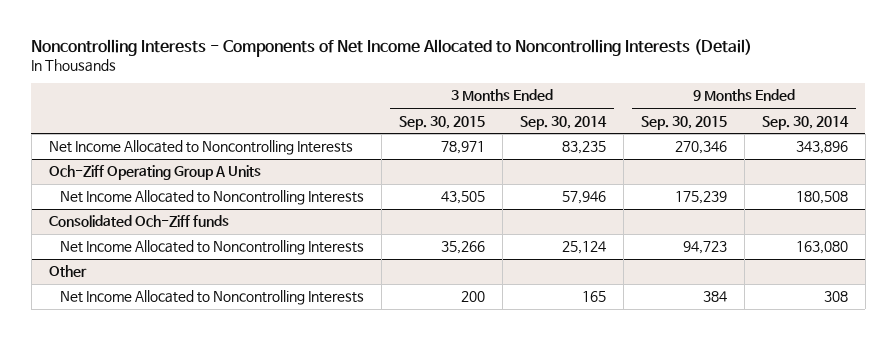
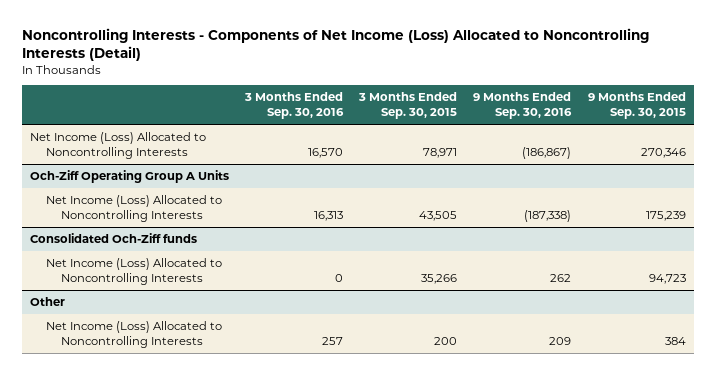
[31,38,753,57] Noncontrolling Interests - Components of Net Income Allocated to Noncontrolling Interests (Detail) -> [21,27,649,61] Noncontrolling Interests - Components of Net Income (Loss) Allocated to Noncontrolling Interests (Detail)
[519,115,607,130] Sep. 30, 2014 -> none
[761,115,849,130] Sep. 30, 2014 -> none
none -> [244,92,345,120] 3 Months Ended Sep. 30, 2016
none -> [473,92,573,120] 9 Months Ended Sep. 30, 2016
[48,140,353,156] Net Income Allocated to Noncontrolling Interests -> [29,132,206,160] Net Income (Loss) Allocated to Noncontrolling Interests
[59,190,364,206] Net Income Allocated to Noncontrolling Interests -> [45,195,222,223] Net Income (Loss) Allocated to Noncontrolling Interests
[59,240,364,256] Net Income Allocated to Noncontrolling Interests -> [45,258,222,286] Net Income (Loss) Allocated to Noncontrolling Interests
[59,290,364,306] Net Income Allocated to Noncontrolling Interests -> [45,321,222,349] Net Income (Loss) Allocated to Noncontrolling Interests

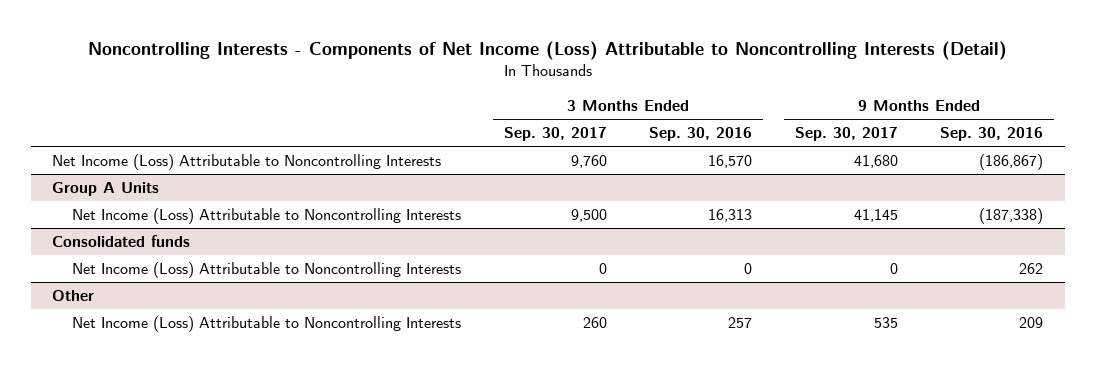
[21,27,649,61] Noncontrolling Interests - Components of Net Income (Loss) Allocated to Noncontrolling Interests (Detail) -> [87,40,1007,60] Noncontrolling Interests - Components of Net Income (Loss) Attributable to Noncontrolling Interests (Detail)
[358,92,458,120] 3 Months Ended Sep. 30, 2015 -> none
[587,92,686,120] 9 Months Ended Sep. 30, 2015 -> none
none -> [503,127,607,142] Sep. 30, 2017
none -> [794,127,898,142] Sep. 30, 2017
[29,132,206,160] Net Income (Loss) Allocated to Noncontrolling Interests -> [51,154,441,171] Net Income (Loss) Attributable to Noncontrolling Interests
[29,170,229,184] Och-Ziff Operating Group A Units -> [51,182,159,197] Group A Units
[45,195,222,223] Net Income (Loss) Allocated to Noncontrolling Interests -> [72,208,462,225] Net Income (Loss) Attributable to Noncontrolling Interests
[29,233,197,244] Consolidated Och-Ziff funds -> [51,235,190,248] Consolidated funds
[45,258,222,286] Net Income (Loss) Allocated to Noncontrolling Interests -> [72,262,462,279] Net Income (Loss) Attributable to Noncontrolling Interests
[45,321,222,349] Net Income (Loss) Allocated to Noncontrolling Interests -> [72,316,462,333] Net Income (Loss) Attributable to Noncontrolling Interests

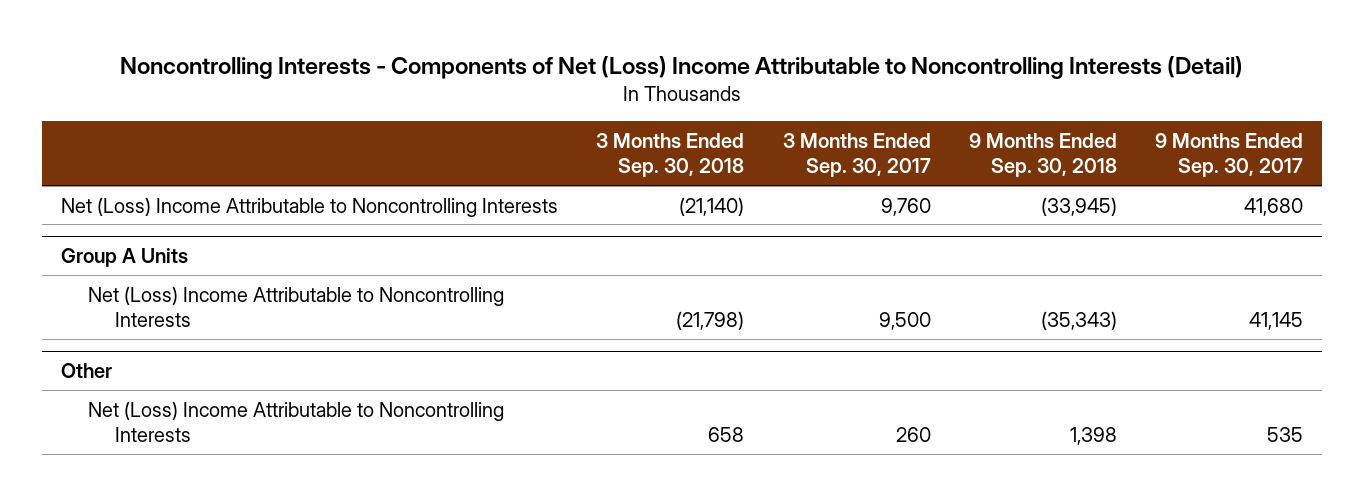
[87,40,1007,60] Noncontrolling Interests - Components of Net Income (Loss) Attributable to Noncontrolling Interests (Detail) -> [120,55,1244,79] Noncontrolling Interests - Components of Net (Loss) Income Attributable to Noncontrolling Interests (Detail)
[649,127,753,142] Sep. 30, 2016 -> none
[940,127,1044,142] Sep. 30, 2016 -> none
none -> [596,132,745,178] 3 Months Ended Sep. 30, 2018
none -> [968,132,1117,178] 9 Months Ended Sep. 30, 2018
[51,154,441,171] Net Income (Loss) Attributable to Noncontrolling Interests -> [61,196,559,217] Net (Loss) Income Attributable to Noncontrolling Interests
[51,235,190,248] Consolidated funds -> none
[72,262,462,279] Net Income (Loss) Attributable to Noncontrolling Interests -> none
[72,208,462,225] Net Income (Loss) Attributable to Noncontrolling Interests -> [88,285,505,328] Net (Loss) Income Attributable to Noncontrolling Interests
[72,316,462,333] Net Income (Loss) Attributable to Noncontrolling Interests -> [88,400,505,443] Net (Loss) Income Attributable to Noncontrolling Interests

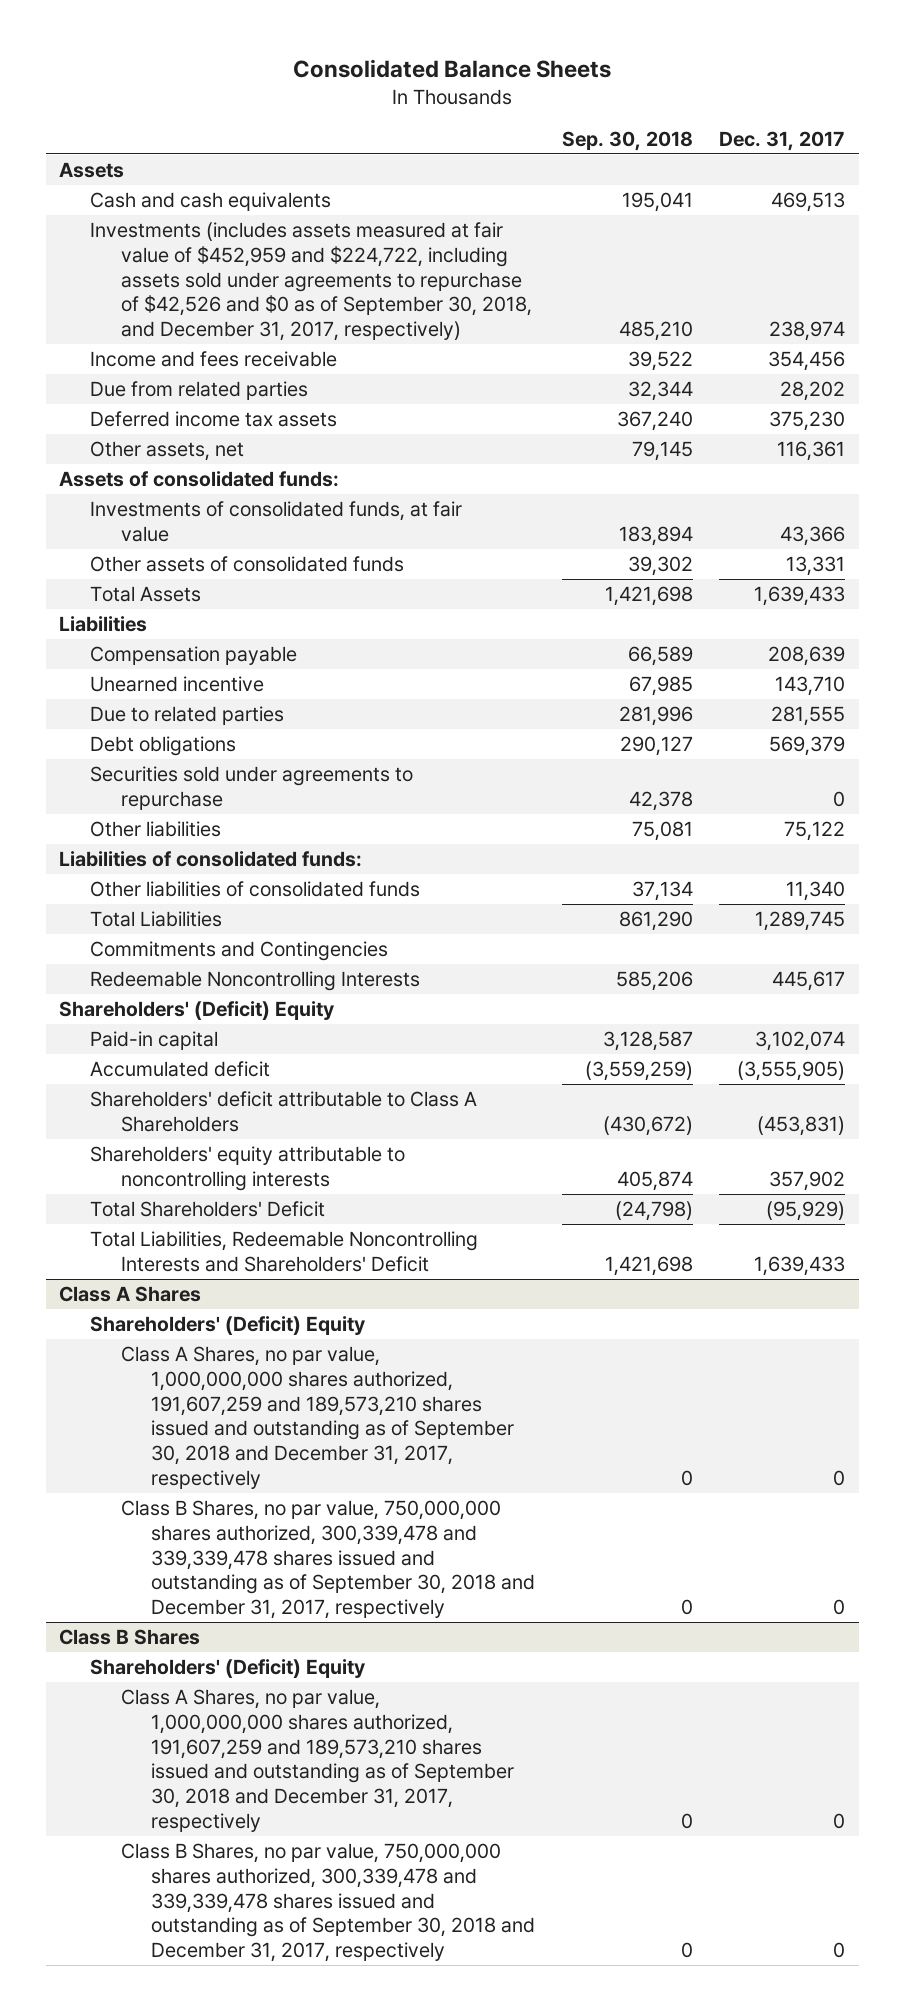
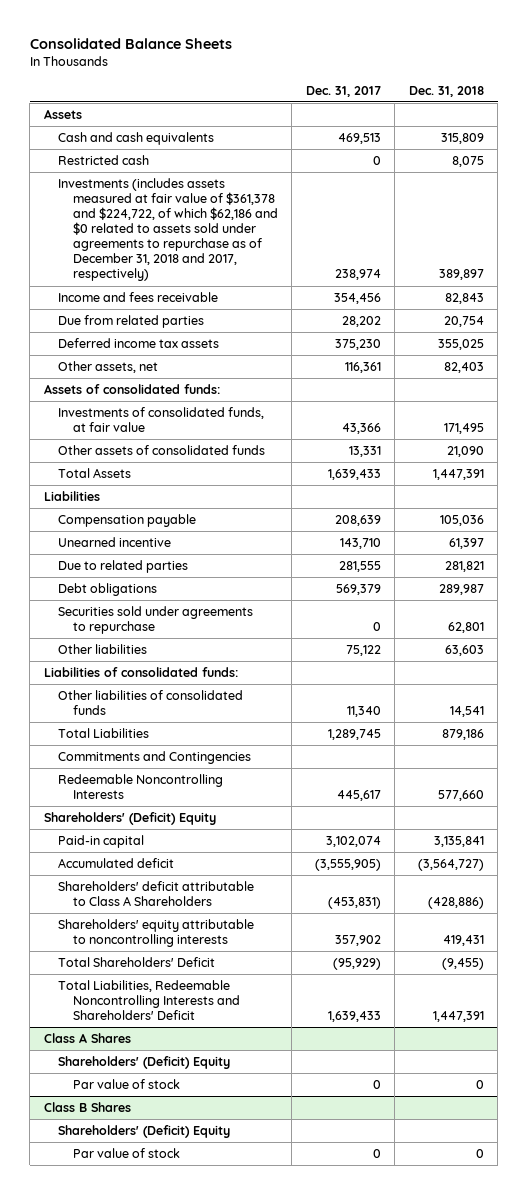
[561,130,693,151] Sep. 30, 2018 -> none
none -> [408,85,484,97] Dec. 31, 2018
none -> [58,155,150,166] Restricted cash
[89,222,532,342] Investments (includes assets measured at fair value of $452,959 and $224,722, including assets sold under agreements to repurchase of $42,526 and $0 as of September 30, 2018, and December 31, 2017, respectively) -> [58,178,278,282] Investments (includes assets measured at fair value of $361,378 and $224,722, of which $62,186 and $0 related to assets sold under agreements to repurchase as of December 31, 2018 and 2017, respectively)
[120,1500,536,1620] Class B Shares, no par value, 750,000,000 shares authorized, 300,339,478 and 339,339,478 shares issued and outstanding as of September 30, 2018 and December 31, 2017, respectively -> none
[120,1346,515,1489] Class A Shares, no par value, 1,000,000,000 shares authorized, 191,607,259 and 189,573,210 shares issued and outstanding as of September 30, 2018 and December 31, 2017, respectively -> [72,1079,180,1090] Par value of stock
[120,1843,536,1963] Class B Shares, no par value, 750,000,000 shares authorized, 300,339,478 and 339,339,478 shares issued and outstanding as of September 30, 2018 and December 31, 2017, respectively -> none
[120,1689,515,1832] Class A Shares, no par value, 1,000,000,000 shares authorized, 191,607,259 and 189,573,210 shares issued and outstanding as of September 30, 2018 and December 31, 2017, respectively -> [72,1148,180,1159] Par value of stock

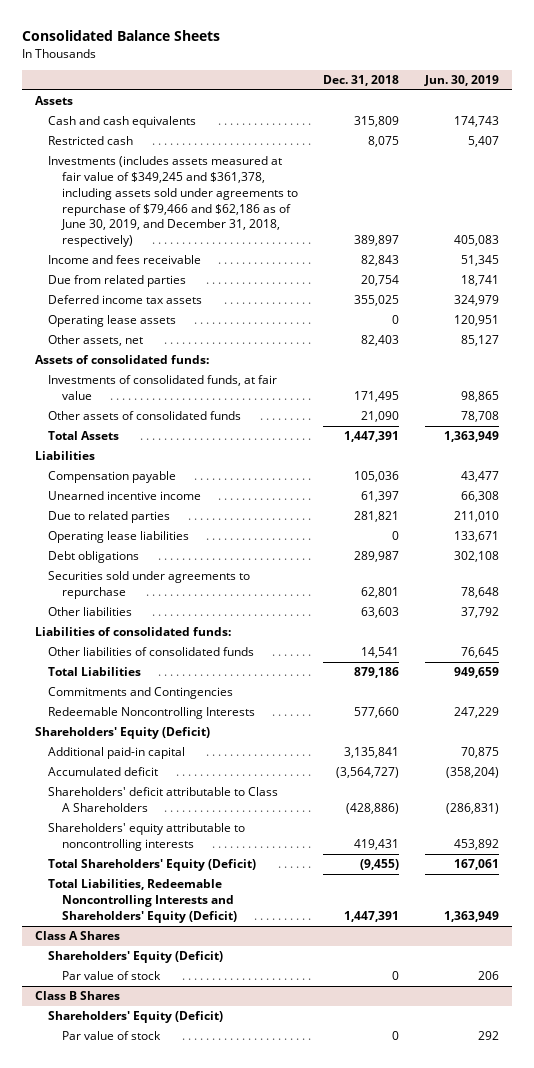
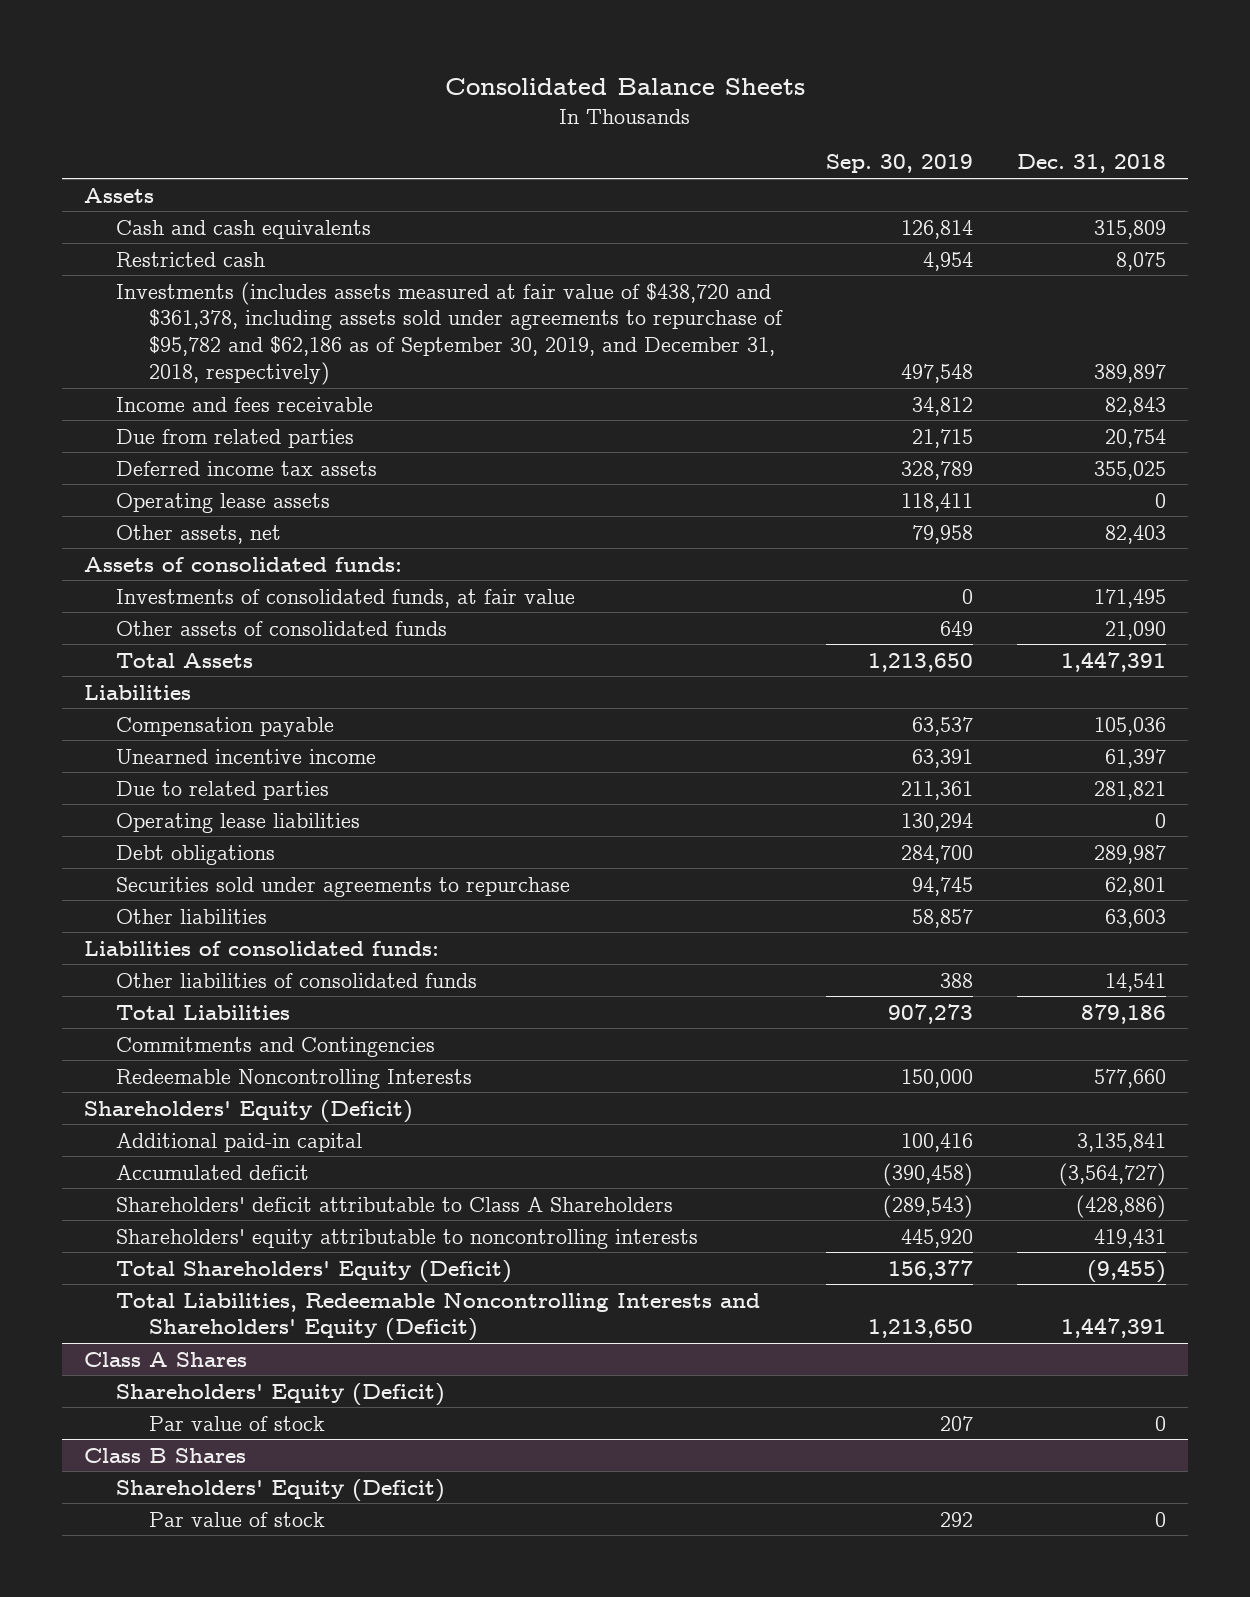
[424,75,500,87] Jun. 30, 2019 -> none
none -> [825,154,973,174] Sep. 30, 2019
[48,156,298,248] Investments (includes assets measured at fair value of $349,245 and $361,378, including assets sold under agreements to repurchase of $79,466 and $62,186 as of June 30, 2019, and December 31, 2018, respectively) -> [116,281,783,386] Investments (includes assets measured at fair value of $438,720 and $361,378, including assets sold under agreements to repurchase of $95,782 and $62,186 as of September 30, 2019, and December 31, 2018, respectively)

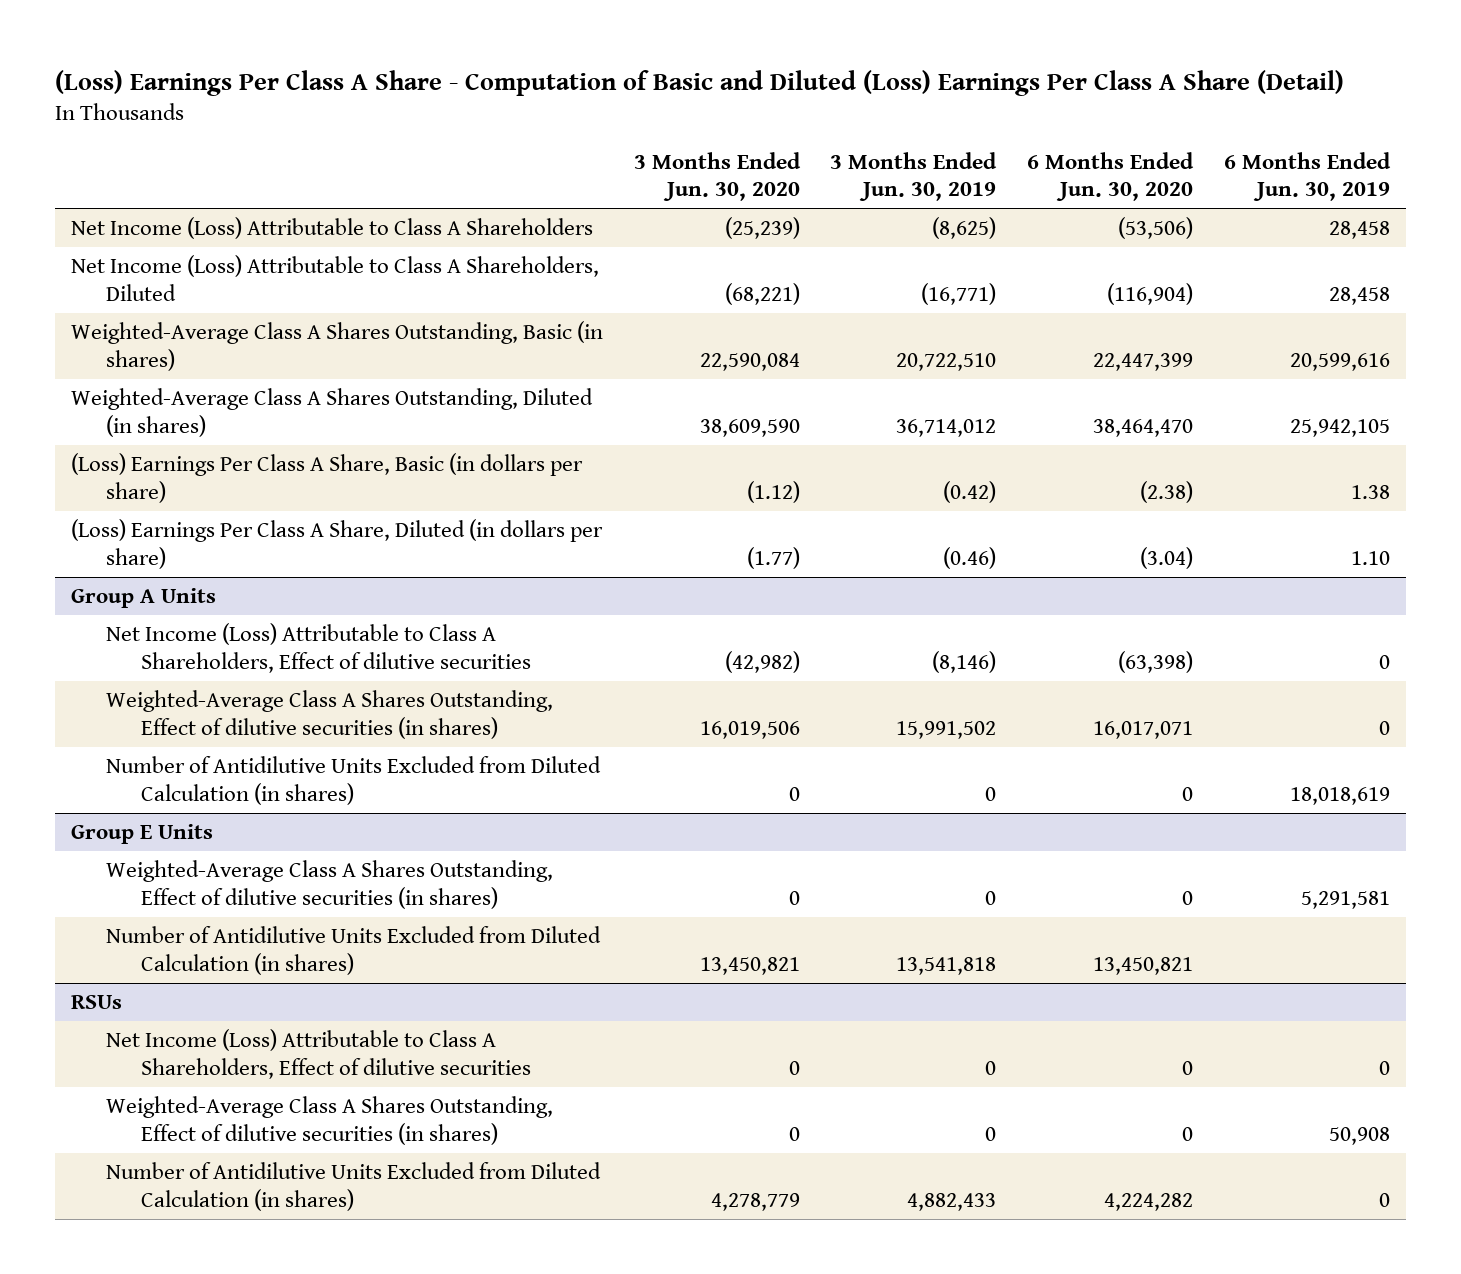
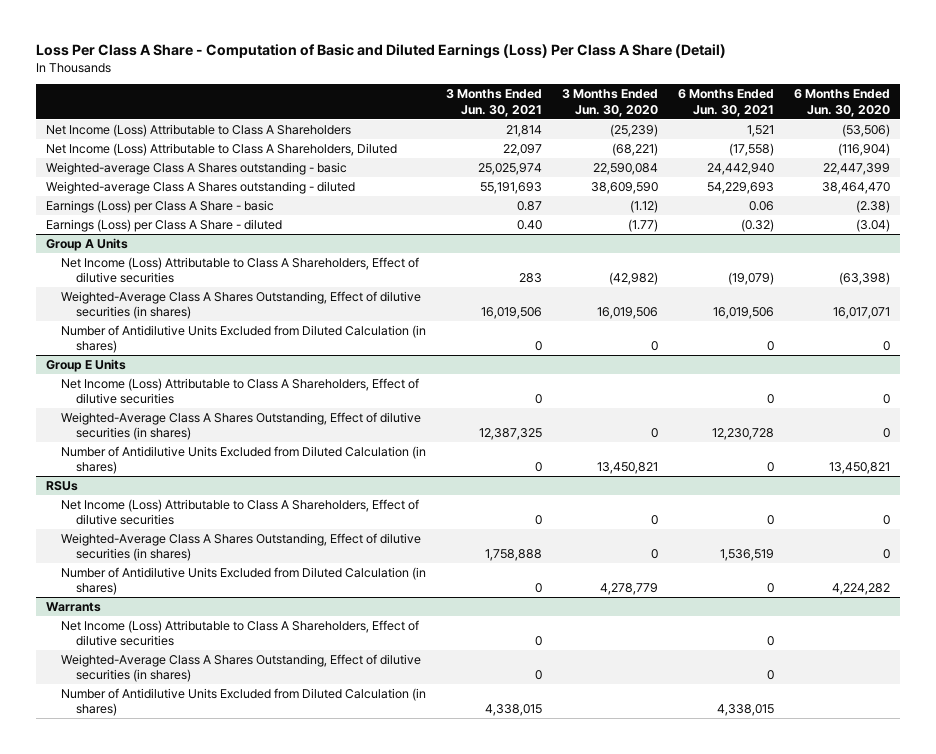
[55,70,1345,97] (Loss) Earnings Per Class A Share - Computation of Basic and Diluted (Loss) Earnings Per Class A Share (Detail) -> [35,44,726,60] Loss Per Class A Share - Computation of Basic and Diluted Earnings (Loss) Per Class A Share (Detail)
[830,151,998,202] 3 Months Ended Jun. 30, 2019 -> none
[1224,151,1392,202] 6 Months Ended Jun. 30, 2019 -> none
none -> [446,89,543,117] 3 Months Ended Jun. 30, 2021
none -> [678,89,775,117] 6 Months Ended Jun. 30, 2021
[70,320,603,371] Weighted-Average Class A Shares Outstanding, Basic (in shares) -> [45,161,347,175] Weighted-average Class A Shares outstanding - basic
[70,387,593,437] Weighted-Average Class A Shares Outstanding, Diluted (in shares) -> [45,180,355,194] Weighted-average Class A Shares outstanding - diluted
[70,452,583,503] (Loss) Earnings Per Class A Share, Basic (in dollars per share) -> [45,199,274,213] Earnings (Loss) per Class A Share - basic
[70,518,603,569] (Loss) Earnings Per Class A Share, Diluted (in dollars per share) -> [45,218,282,232] Earnings (Loss) per Class A Share - diluted
none -> [61,377,420,405] Net Income (Loss) Attributable to Class A Shareholders, Effect of dilutive securities
none -> [45,601,101,612] Warrants
none -> [61,619,420,647] Net Income (Loss) Attributable to Class A Shareholders, Effect of dilutive securities
none -> [61,653,422,683] Weighted-Average Class A Shares Outstanding, Effect of dilutive securities (in shares)
none -> [61,687,427,717] Number of Antidilutive Units Excluded from Diluted Calculation (in shares)

